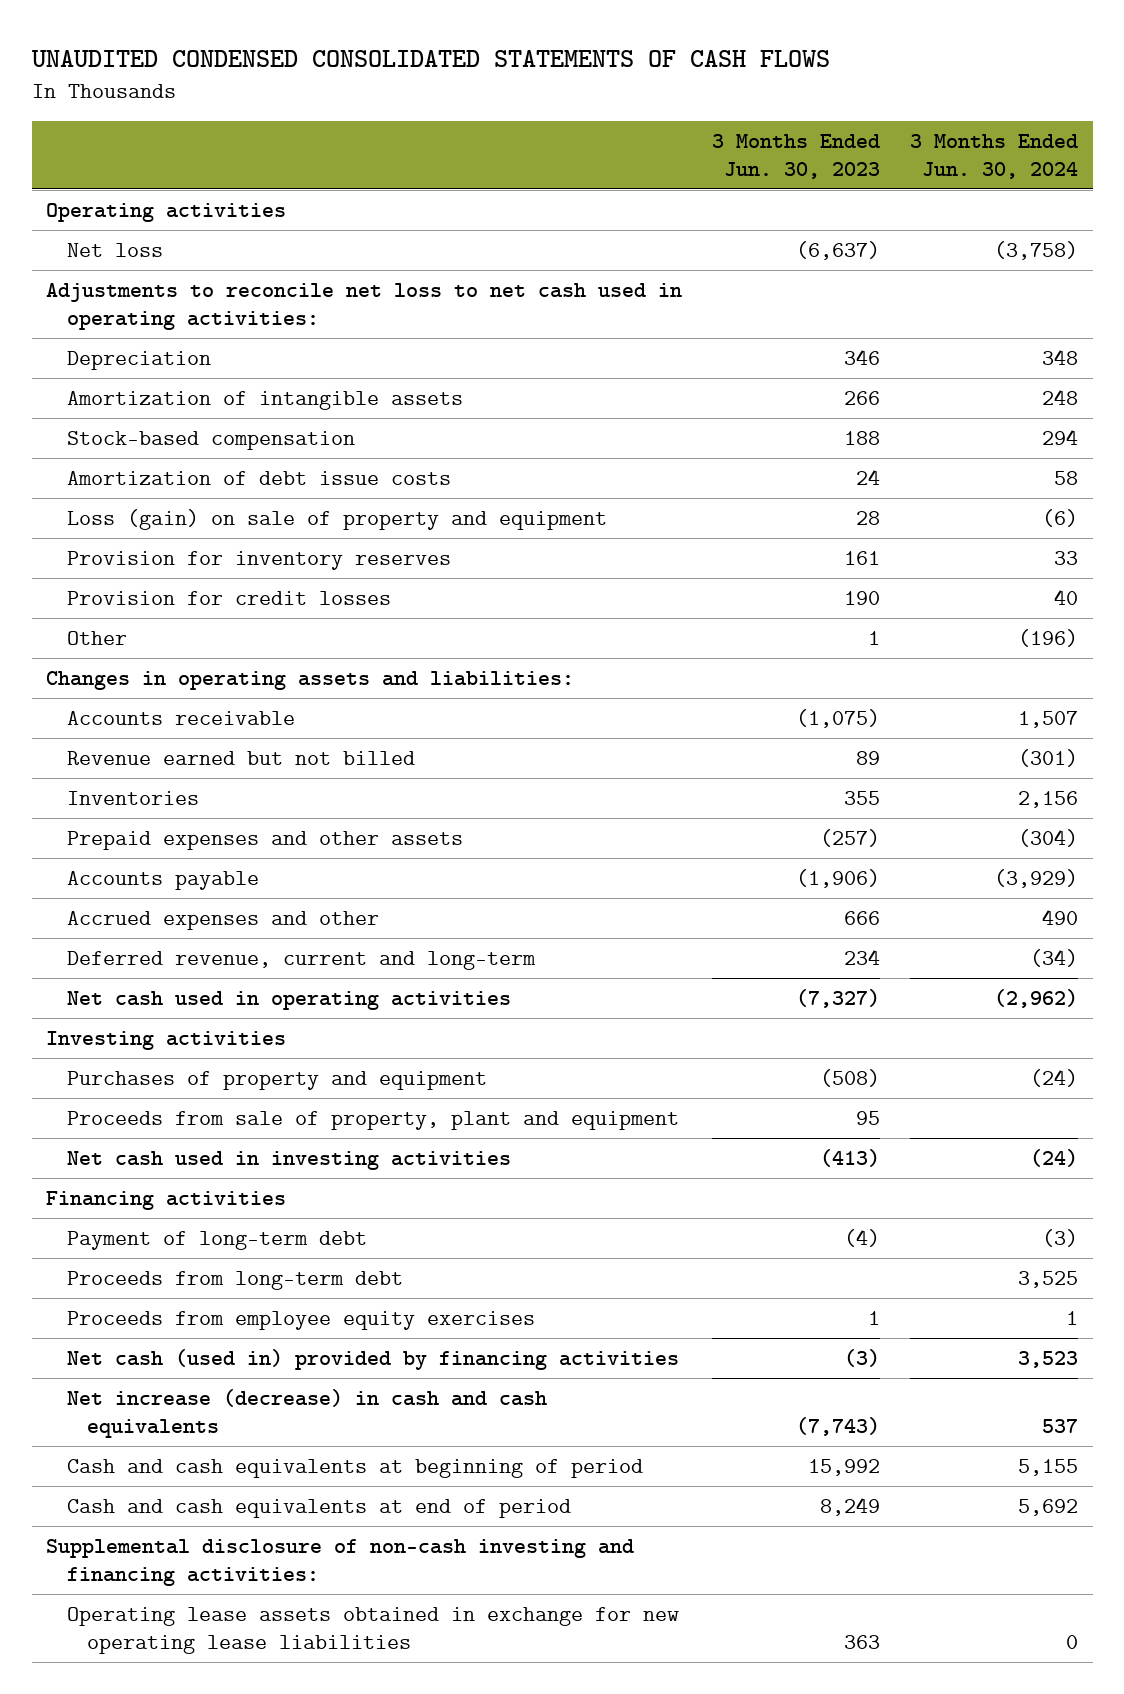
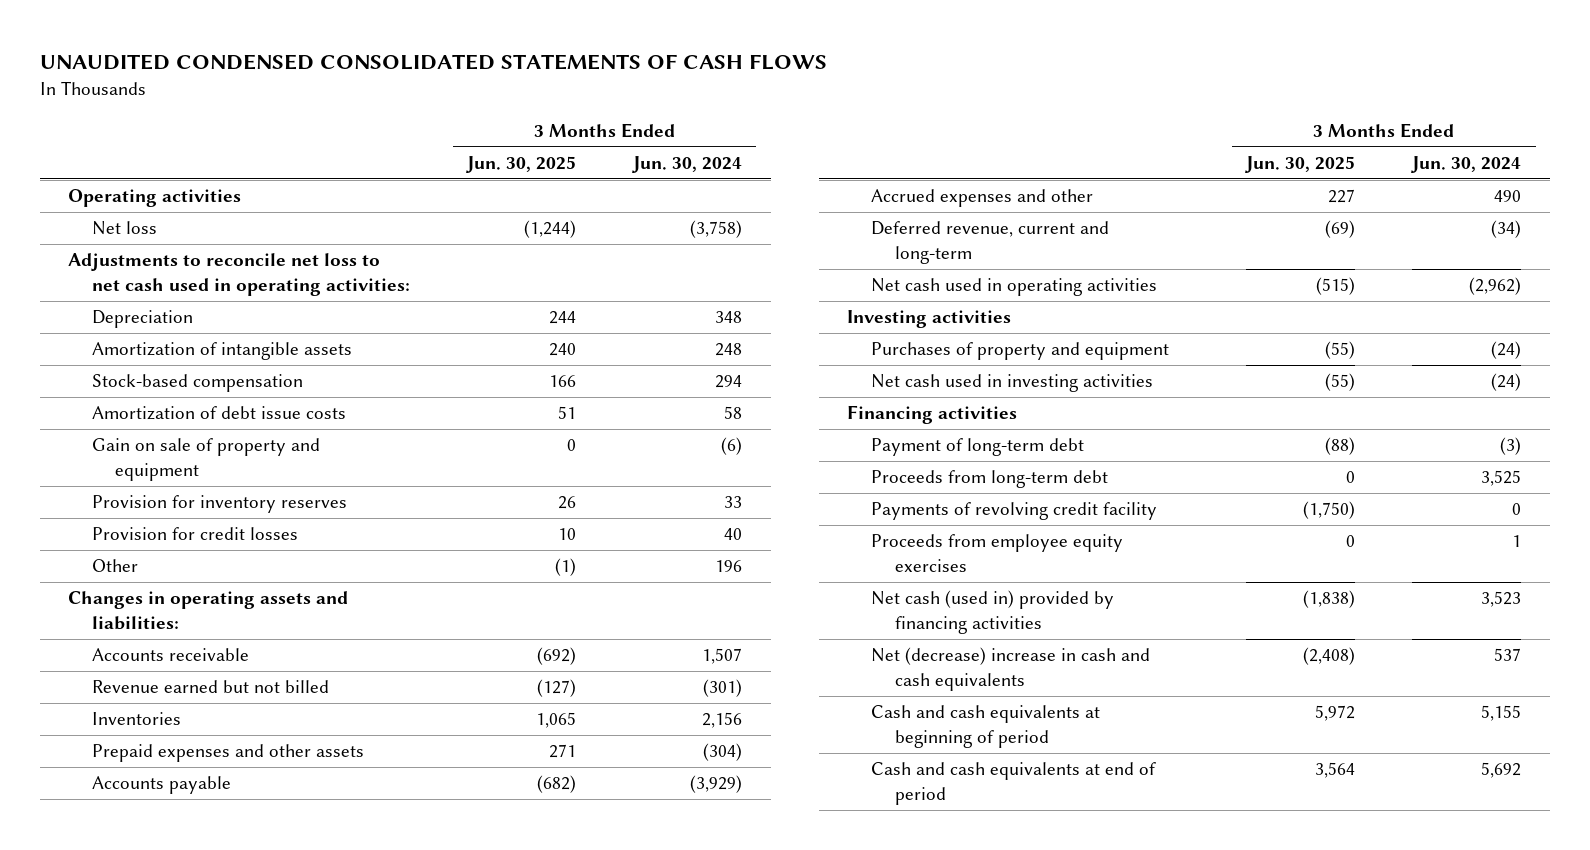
[712,133,881,179] 3 Months Ended Jun. 30, 2023 -> none
none -> [465,155,576,173] Jun. 30, 2025
[66,509,607,531] Loss (gain) on sale of property and equipment -> [91,438,320,481] Gain on sale of property and equipment
[1018,629,1079,648] (196) -> [715,560,743,573] 196
[66,1111,679,1131] Proceeds from sale of property, plant and equipment -> none
none -> [871,502,1158,521] Payments of revolving credit facility
[66,1389,547,1438] Net increase (decrease) in cash and cash equivalents -> [871,647,1151,691] Net (decrease) increase in cash and cash equivalents
[46,1539,635,1586] Supplemental disclosure of non-cash investing and financing activities: -> none
[66,1607,679,1654] Operating lease assets obtained in exchange for new operating lease liabilities -> none

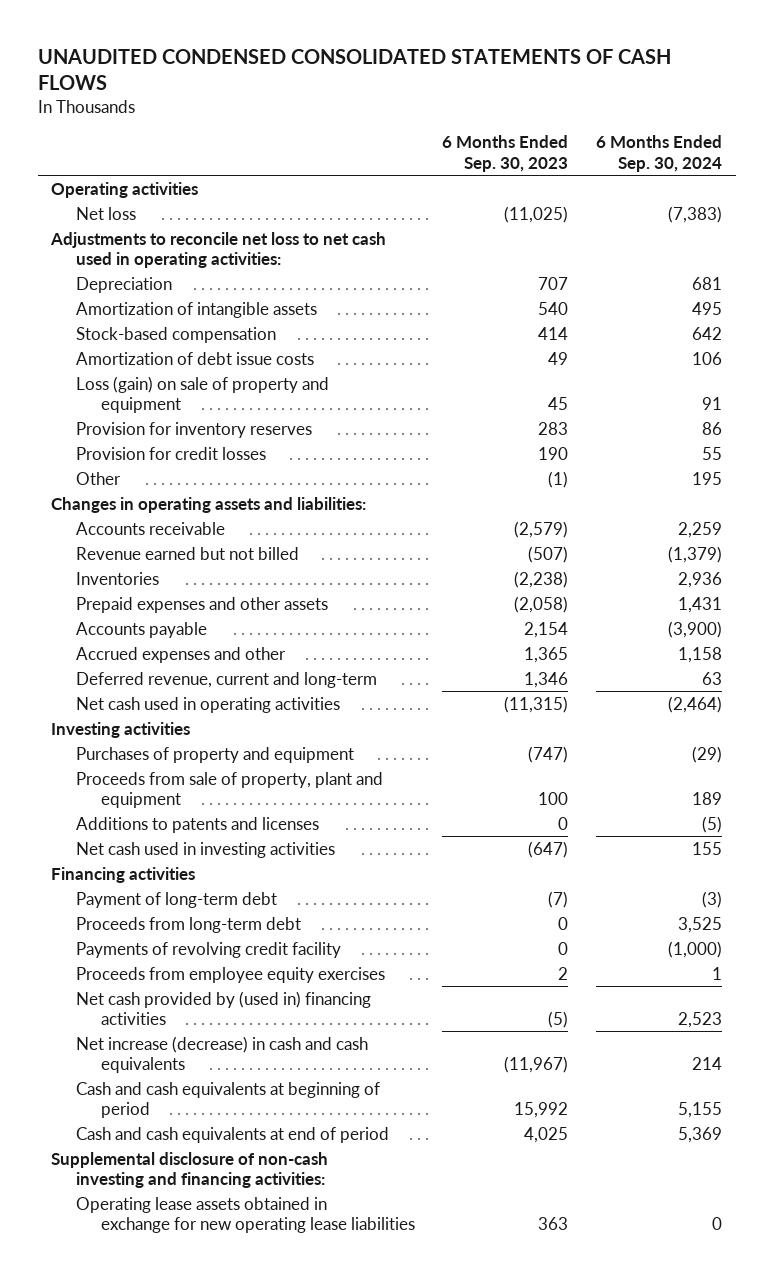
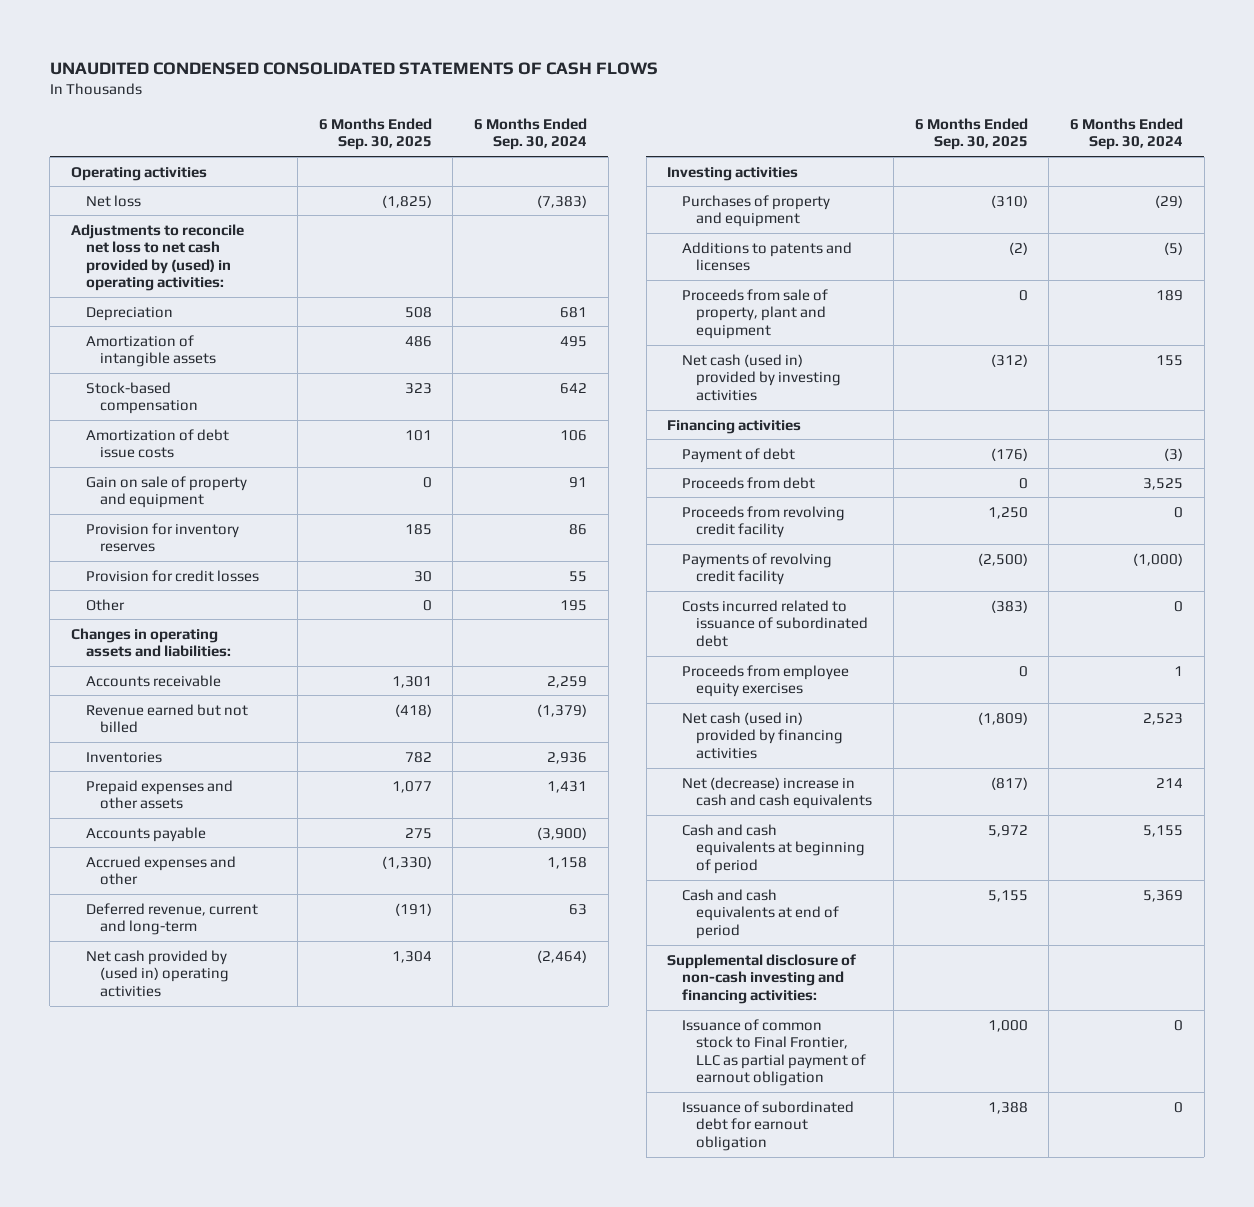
[442,135,569,172] 6 Months Ended Sep. 30, 2023 -> none
none -> [318,117,432,151] 6 Months Ended Sep. 30, 2025
[50,231,387,268] Adjustments to reconcile net loss to net cash used in operating activities: -> [71,223,245,292] Adjustments to reconcile net loss to net cash provided by (used) in operating activities:
[76,375,330,413] Loss (gain) on sale of property and equipment -> [85,475,247,509] Gain on sale of property and equipment
[76,696,341,713] Net cash used in operating activities -> [85,949,230,997] Net cash provided by (used in) operating activities
[76,771,384,808] Proceeds from sale of property, plant and equipment -> [681,288,828,339] Proceeds from sale of property, plant and equipment
[76,841,336,858] Net cash used in investing activities -> [681,353,842,401] Net cash (used in) provided by investing activities
[76,891,278,908] Payment of long-term debt -> [681,447,795,463] Payment of debt
[76,916,302,933] Proceeds from long-term debt -> [681,476,815,489] Proceeds from debt
none -> [681,505,845,539] Proceeds from revolving credit facility
none -> [681,599,869,647] Costs incurred related to issuance of subordinated debt
[76,990,372,1025] Net cash provided by (used in) financing activities -> [681,711,844,759] Net cash (used in) provided by financing activities
[76,1035,369,1073] Net increase (decrease) in cash and cash equivalents -> [681,776,873,810] Net (decrease) increase in cash and cash equivalents
[76,1196,415,1233] Operating lease assets obtained in exchange for new operating lease liabilities -> none
none -> [681,1018,867,1087] Issuance of common stock to Final Frontier, LLC as partial payment of earnout obligation
none -> [681,1100,854,1151] Issuance of subordinated debt for earnout obligation

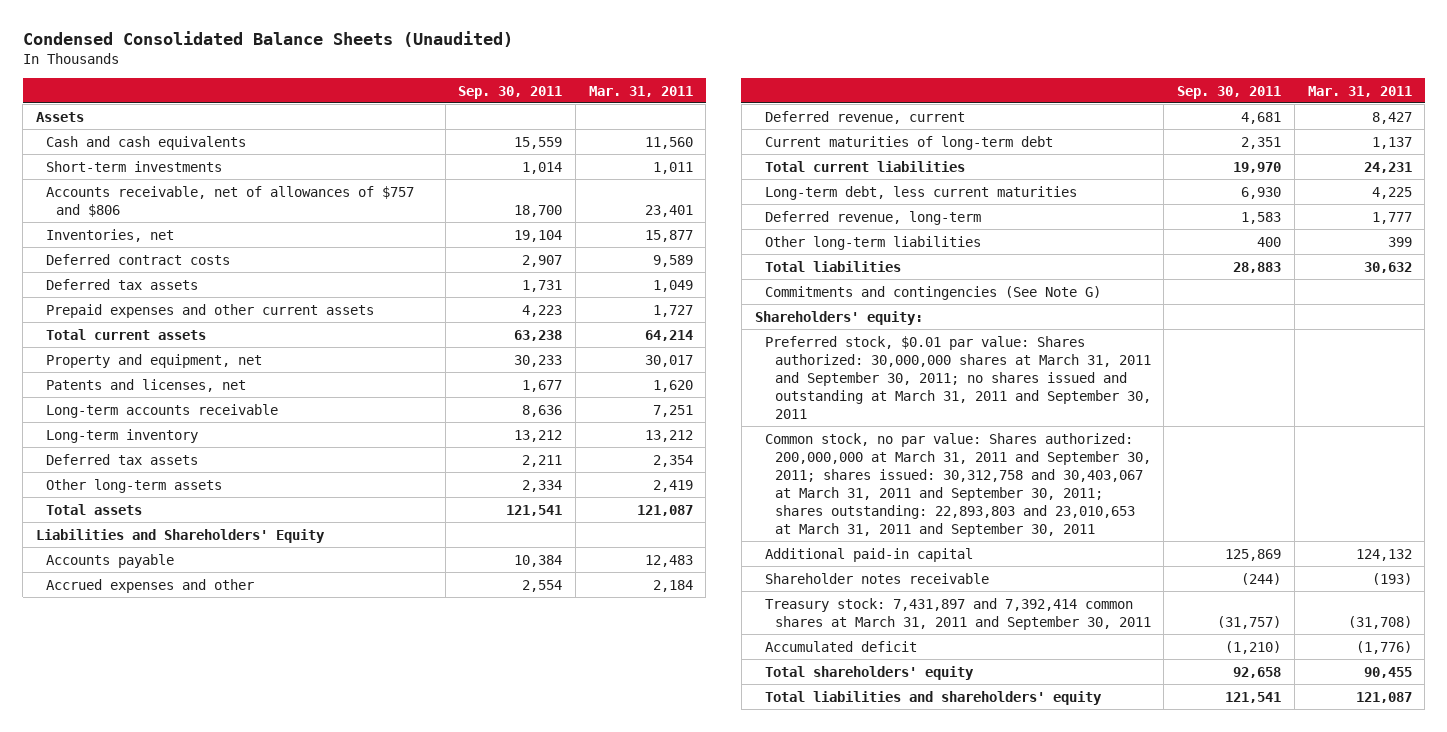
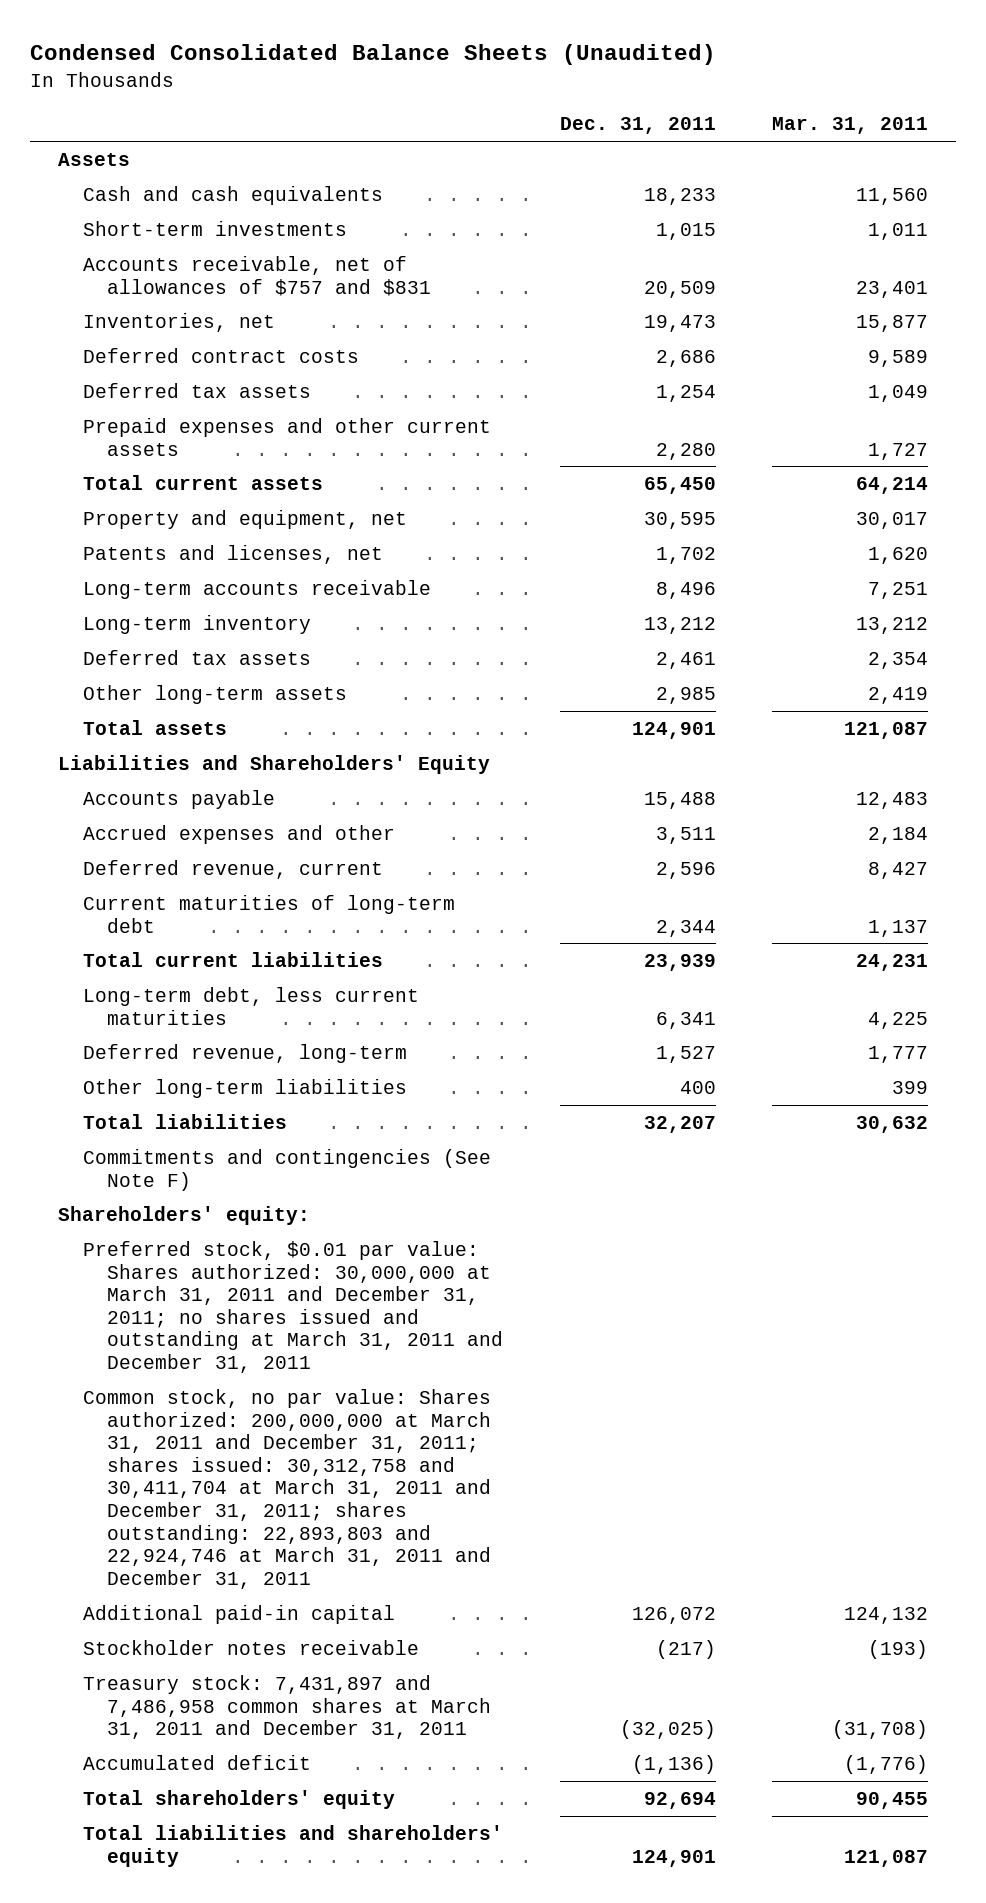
[458,85,563,99] Sep. 30, 2011 -> none
none -> [559,117,716,135] Dec. 31, 2011
[45,185,414,217] Accounts receivable, net of allowances of $757 and $806 -> [82,255,432,296] Accounts receivable, net of allowances of $757 and $831
[764,285,1101,300] Commitments and contingencies (See Note G) -> [82,1148,491,1191] Commitments and contingencies (See Note F)
[764,335,1151,419] Preferred stock, $0.01 par value: Shares authorized: 30,000,000 shares at March 31, 2011 and September 30, 2011; no shares issued and outstanding at March 31, 2011 and September 30, 2011 -> [82,1240,504,1374] Preferred stock, $0.01 par value: Shares authorized: 30,000,000 at March 31, 2011 and December 31, 2011; no shares issued and outstanding at March 31, 2011 and December 31, 2011
[764,432,1151,537] Common stock, no par value: Shares authorized: 200,000,000 at March 31, 2011 and September 30, 2011; shares issued: 30,312,758 and 30,403,067 at March 31, 2011 and September 30, 2011; shares outstanding: 22,893,803 and 23,010,653 at March 31, 2011 and September 30, 2011 -> [82,1388,492,1590] Common stock, no par value: Shares authorized: 200,000,000 at March 31, 2011 and December 31, 2011; shares issued: 30,312,758 and 30,411,704 at March 31, 2011 and December 31, 2011; shares outstanding: 22,893,803 and 22,924,746 at March 31, 2011 and December 31, 2011
[764,572,989,584] Shareholder notes receivable -> [82,1639,419,1655] Stockholder notes receivable
[764,597,1151,630] Treasury stock: 7,431,897 and 7,392,414 common shares at March 31, 2011 and September 30, 2011 -> [82,1674,492,1740] Treasury stock: 7,431,897 and 7,486,958 common shares at March 31, 2011 and December 31, 2011

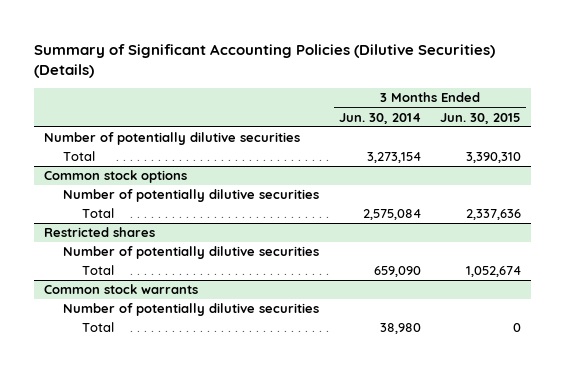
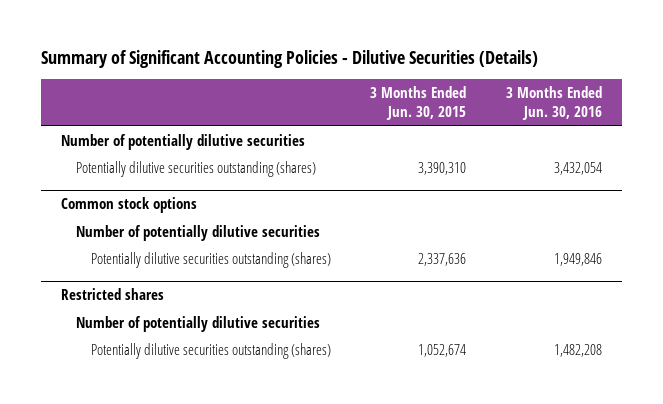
[34,43,496,78] Summary of Significant Accounting Policies (Dilutive Securities) (Details) -> [40,50,538,69] Summary of Significant Accounting Policies - Dilutive Securities (Details)
[338,112,421,124] Jun. 30, 2014 -> none
none -> [505,86,602,121] 3 Months Ended Jun. 30, 2016
[62,151,95,162] Total -> [75,160,316,177] Potentially dilutive securities outstanding (shares)
[81,208,114,219] Total -> [91,251,332,268] Potentially dilutive securities outstanding (shares)
[44,284,199,295] Common stock warrants -> none
[62,303,319,317] Number of potentially dilutive securities -> none
[81,322,114,333] Total -> none
[81,265,114,276] Total -> [91,342,332,359] Potentially dilutive securities outstanding (shares)

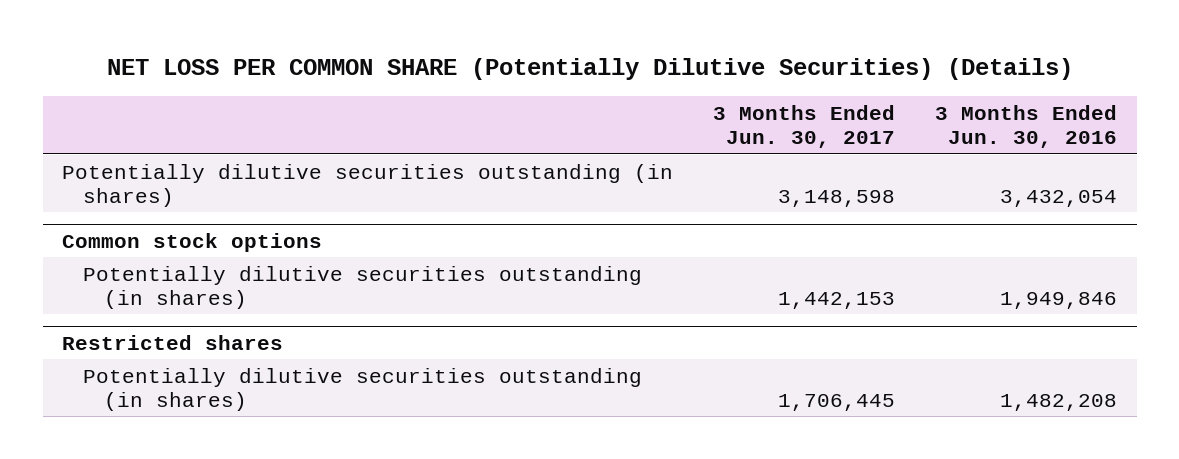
[40,50,538,69] Summary of Significant Accounting Policies - Dilutive Securities (Details) -> [106,58,1073,81] NET LOSS PER COMMON SHARE (Potentially Dilutive Securities) (Details)
[370,86,467,121] 3 Months Ended Jun. 30, 2015 -> none
none -> [713,104,896,149] 3 Months Ended Jun. 30, 2017
[60,133,305,150] Number of potentially dilutive securities -> none
[75,160,316,177] Potentially dilutive securities outstanding (shares) -> [62,163,674,207] Potentially dilutive securities outstanding (in shares)
[75,224,320,241] Number of potentially dilutive securities -> none
[91,251,332,268] Potentially dilutive securities outstanding (shares) -> [83,265,643,309] Potentially dilutive securities outstanding (in shares)
[75,315,320,332] Number of potentially dilutive securities -> none
[91,342,332,359] Potentially dilutive securities outstanding (shares) -> [83,367,643,411] Potentially dilutive securities outstanding (in shares)

